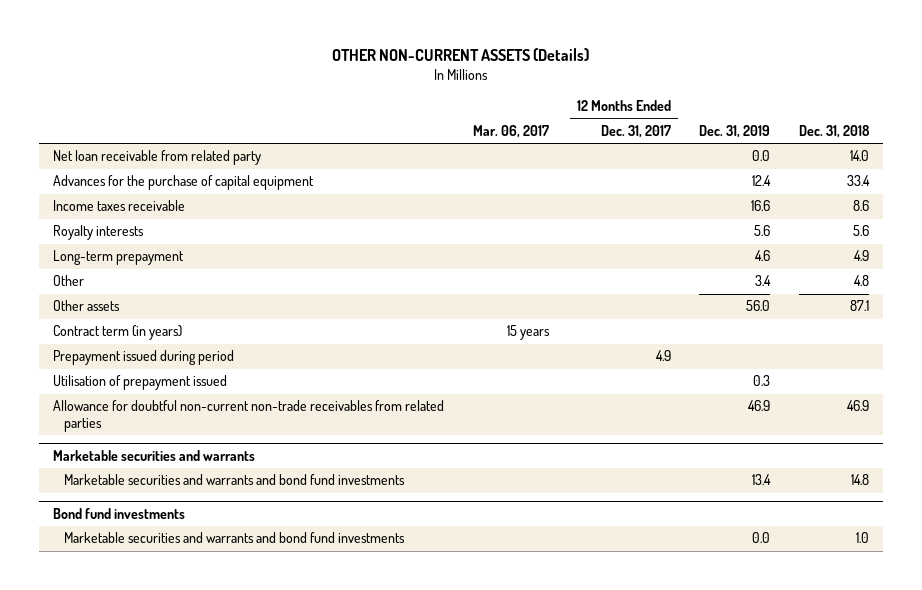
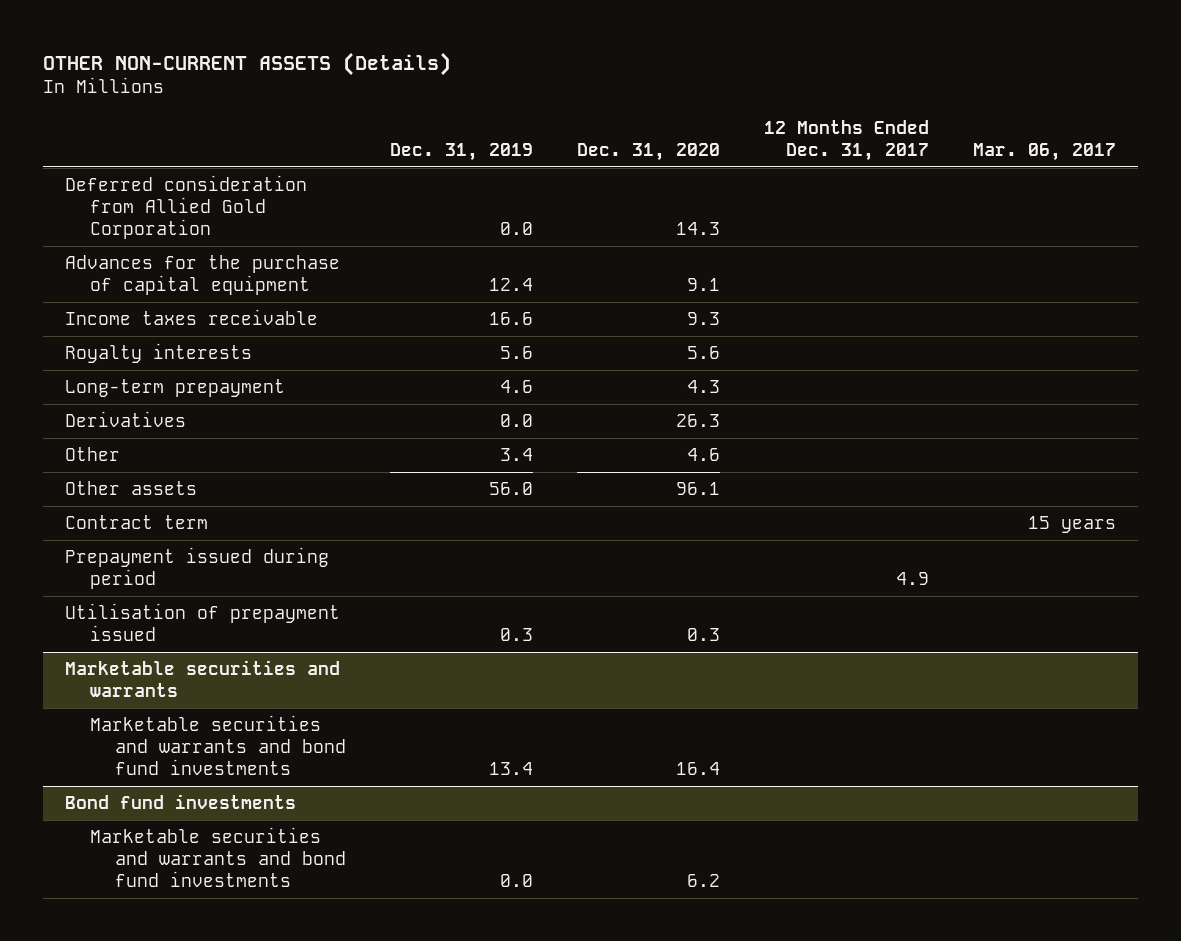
[798,124,870,138] Dec. 31, 2018 -> none
none -> [576,142,720,161] Dec. 31, 2020
[53,150,262,166] Net loan receivable from related party -> none
none -> [65,175,308,239] Deferred consideration from Allied Gold Corporation
none -> [65,411,187,428] Derivatives
[53,325,183,341] Contract term (in years) -> [65,515,209,530] Contract term
[53,400,445,432] Allowance for doubtful non-current non-trade receivables from related parties -> none

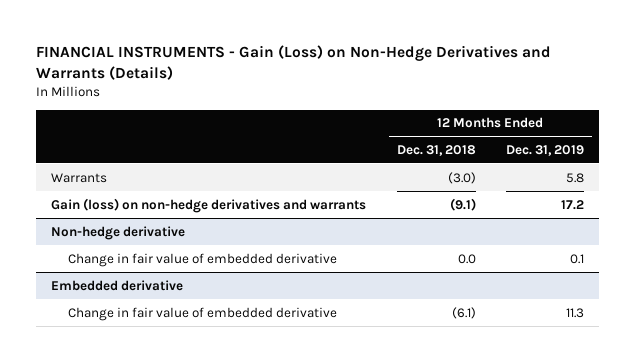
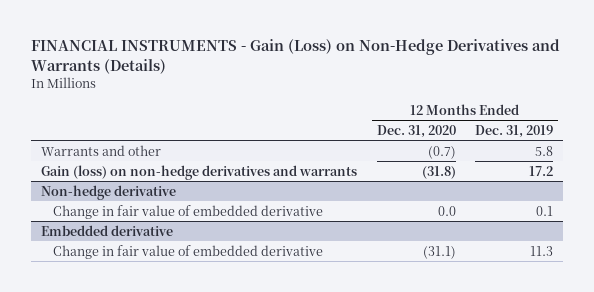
[396,144,476,156] Dec. 31, 2018 -> none
none -> [376,124,456,138] Dec. 31, 2020
[51,172,108,183] Warrants -> [41,144,162,156] Warrants and other

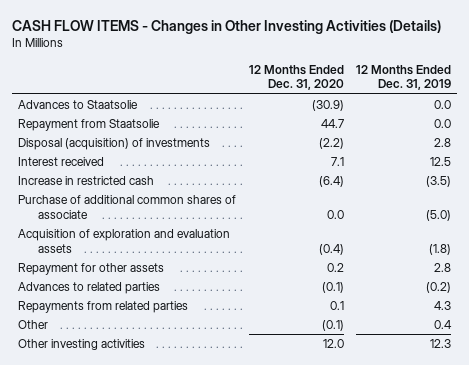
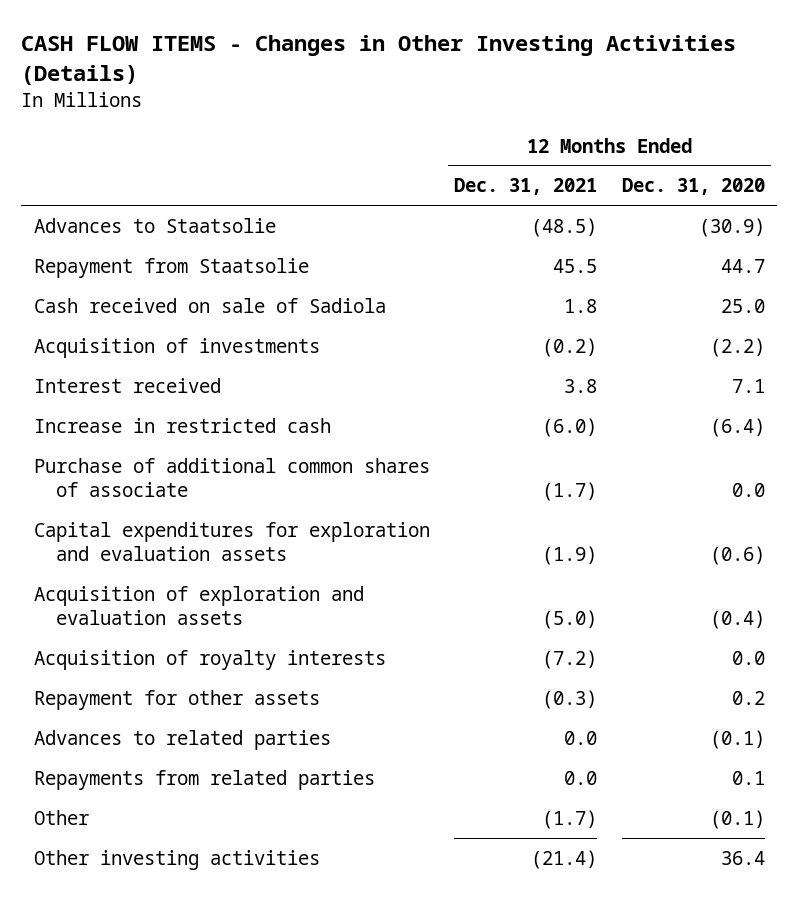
[355,64,451,91] 12 Months Ended Dec. 31, 2019 -> none
none -> [454,178,598,196] Dec. 31, 2021
none -> [33,297,386,313] Cash received on sale of Sadiola
[18,138,211,151] Disposal (acquisition) of investments -> [33,337,320,358] Acquisition of investments
none -> [33,521,430,562] Capital expenditures for exploration and evaluation assets
none -> [33,649,386,670] Acquisition of royalty interests
[322,339,344,349] 12.0 -> [720,850,765,865] 36.4

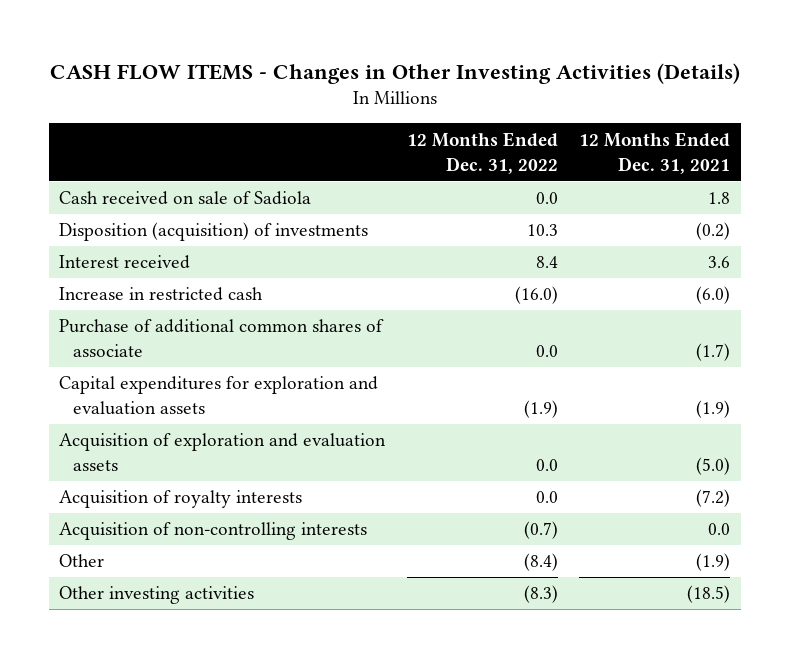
[621,178,765,196] Dec. 31, 2020 -> none
none -> [406,131,558,174] 12 Months Ended Dec. 31, 2022
[33,217,276,233] Advances to Staatsolie -> none
[33,257,309,278] Repayment from Staatsolie -> none
[33,337,320,358] Acquisition of investments -> [59,222,369,242] Disposition (acquisition) of investments
[564,378,598,393] 3.8 -> [708,256,731,269] 3.6
[33,689,320,710] Repayment for other assets -> none
[33,729,331,750] Advances to related parties -> none
[33,769,375,790] Repayments from related parties -> none
none -> [59,522,368,541] Acquisition of non-controlling interests
[542,809,598,829] (1.7) -> [696,553,731,572] (1.9)
[531,849,598,869] (21.4) -> [687,585,731,604] (18.5)

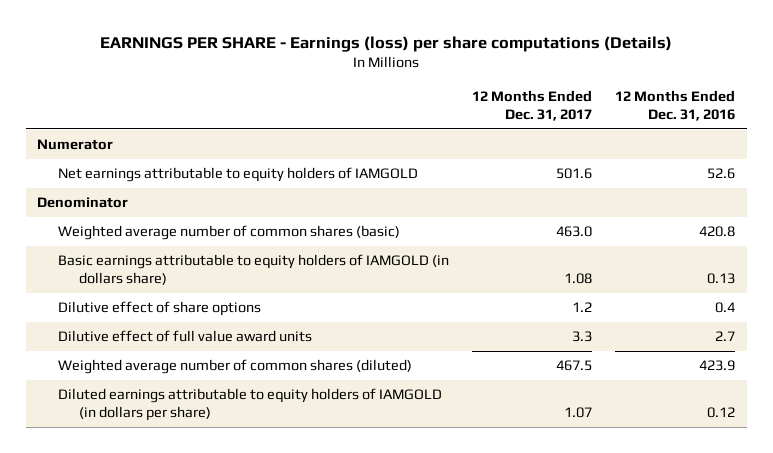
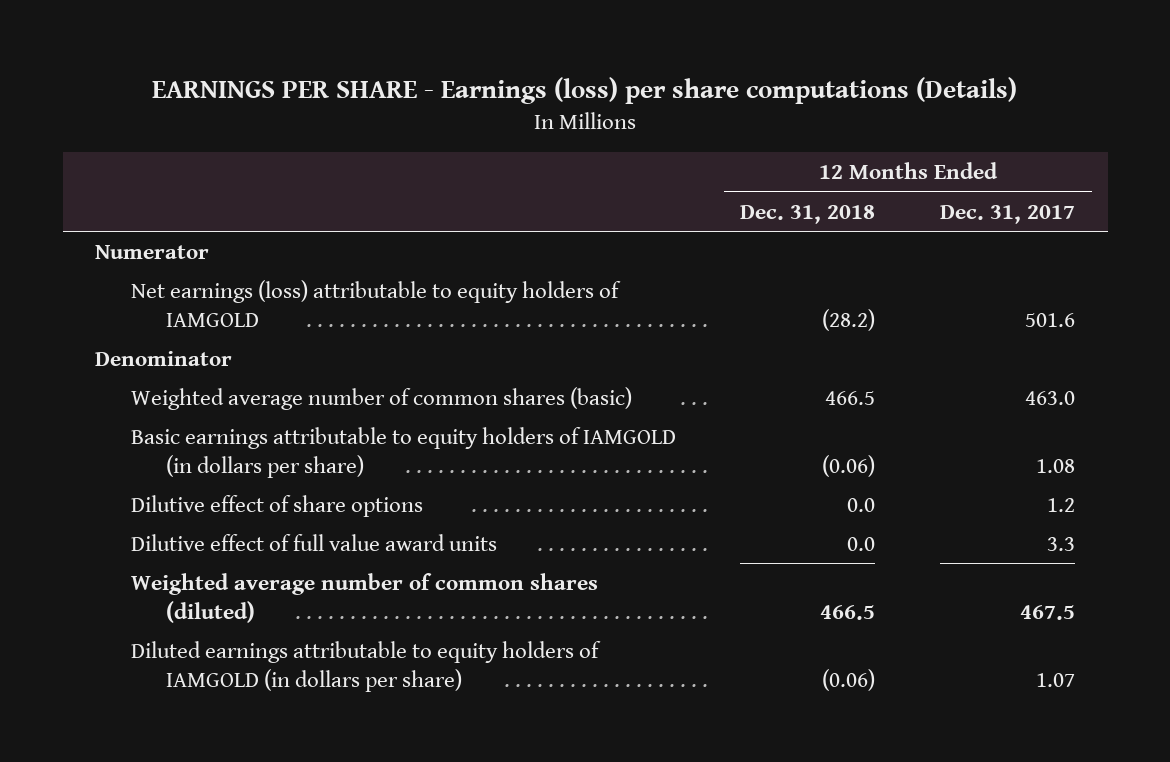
[615,90,736,121] 12 Months Ended Dec. 31, 2016 -> none
none -> [740,204,876,224] Dec. 31, 2018
[58,167,419,183] Net earnings attributable to equity holders of IAMGOLD -> [130,279,621,327] Net earnings (loss) attributable to equity holders of IAMGOLD
[58,254,450,286] Basic earnings attributable to equity holders of IAMGOLD (in dollars share) -> [130,426,676,478] Basic earnings attributable to equity holders of IAMGOLD (in dollars per share)

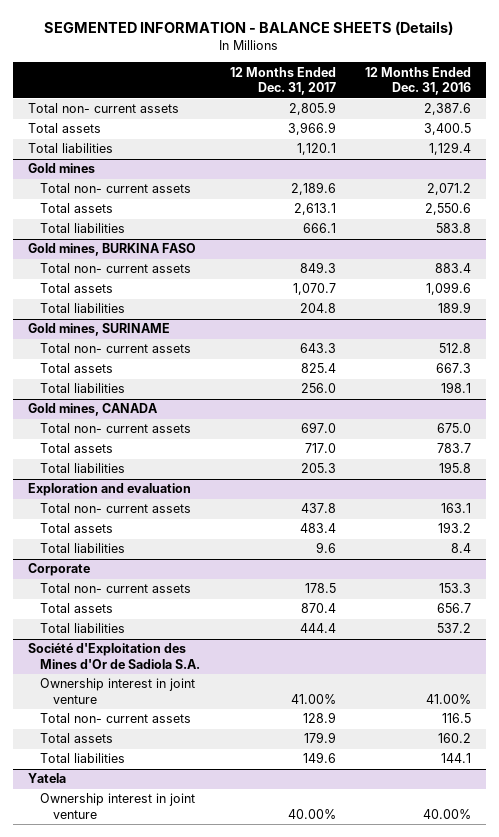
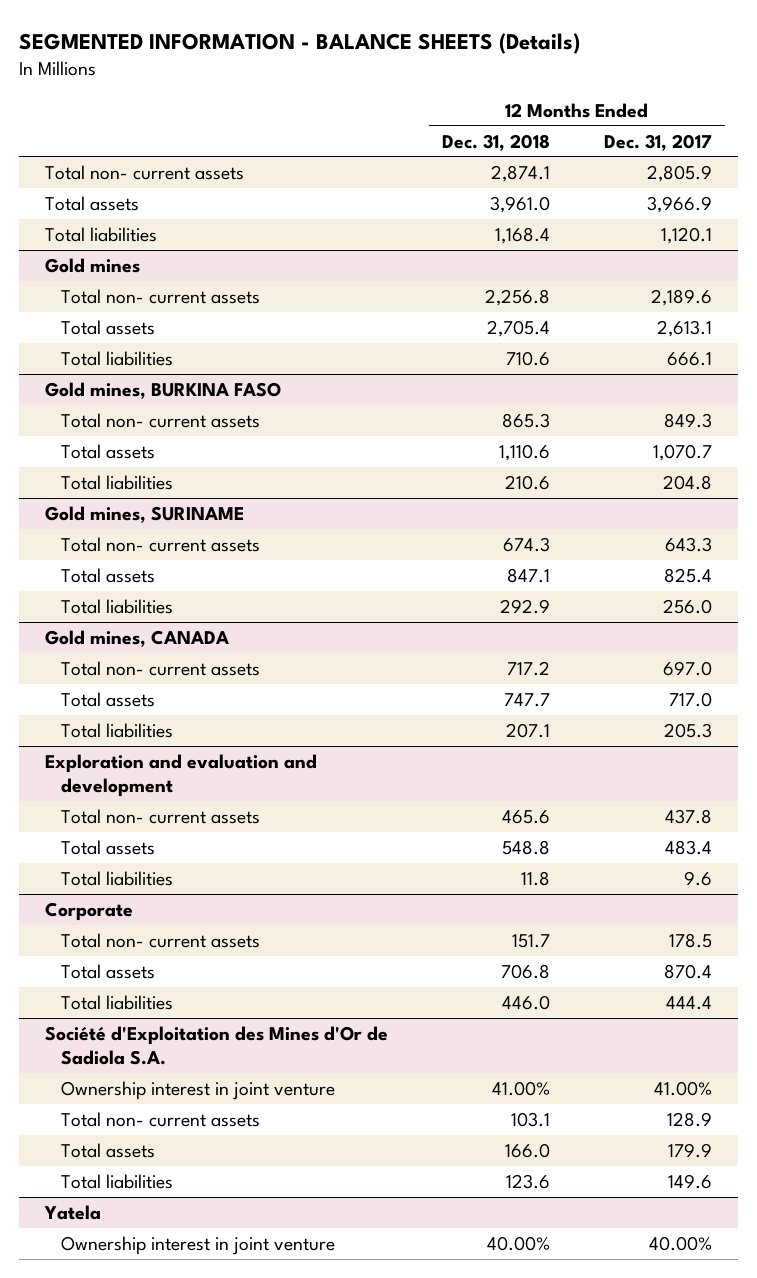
[365,66,472,96] 12 Months Ended Dec. 31, 2016 -> none
none -> [442,133,551,151] Dec. 31, 2018
[27,483,191,497] Exploration and evaluation -> [45,753,318,798] Exploration and evaluation and development

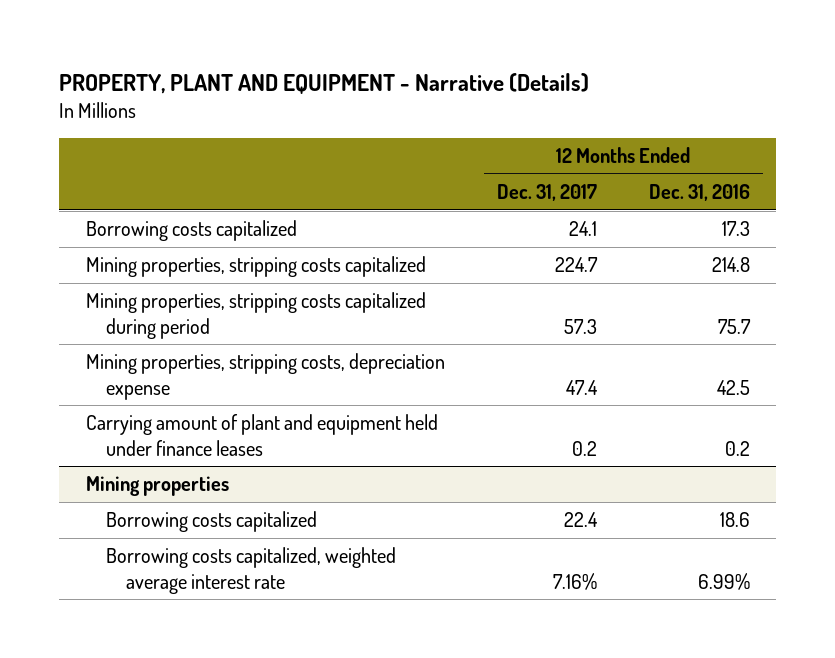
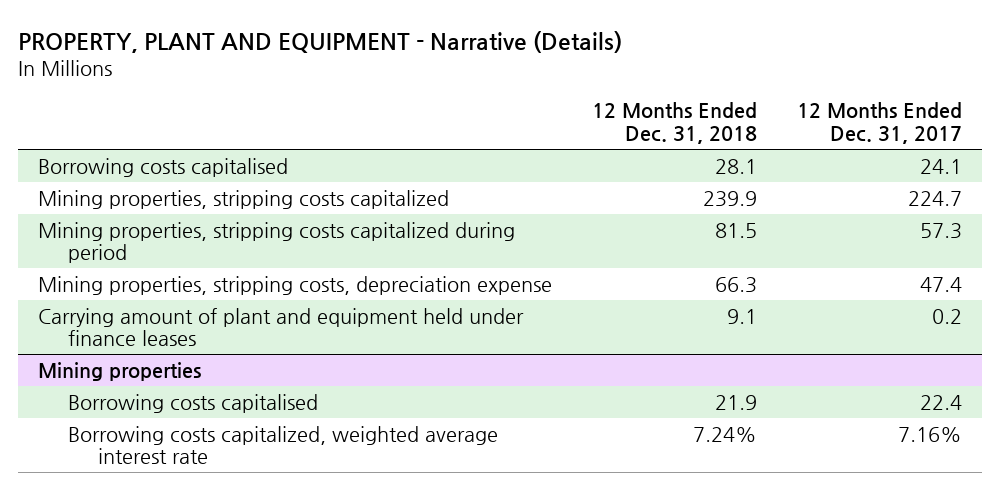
[648,184,750,202] Dec. 31, 2016 -> none
none -> [592,102,758,145] 12 Months Ended Dec. 31, 2018
[85,220,297,242] Borrowing costs capitalized -> [38,157,289,177] Borrowing costs capitalised
[105,511,317,533] Borrowing costs capitalized -> [67,393,318,413] Borrowing costs capitalised

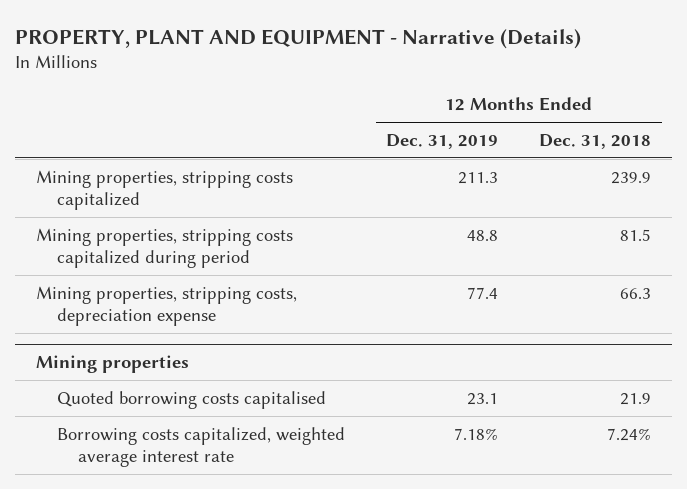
[797,102,963,145] 12 Months Ended Dec. 31, 2017 -> none
none -> [386,134,499,150] Dec. 31, 2019
[38,157,289,177] Borrowing costs capitalised -> none
[38,307,525,347] Carrying amount of plant and equipment held under finance leases -> none
[67,393,318,413] Borrowing costs capitalised -> [56,390,326,409] Quoted borrowing costs capitalised

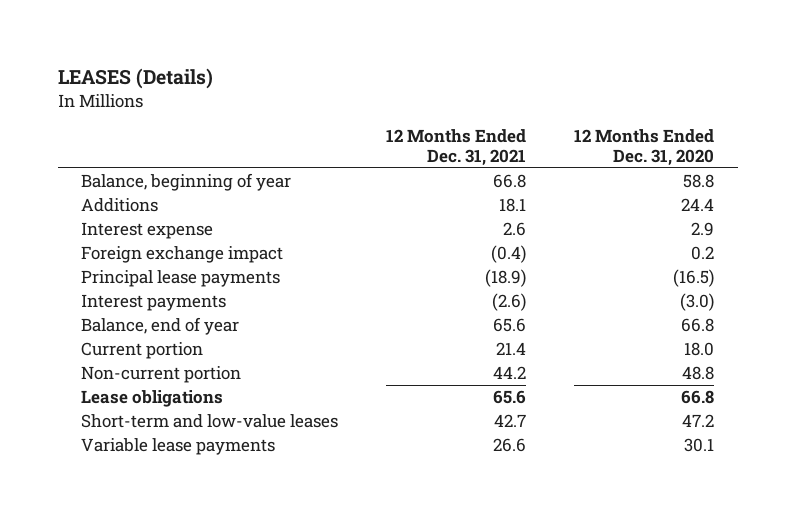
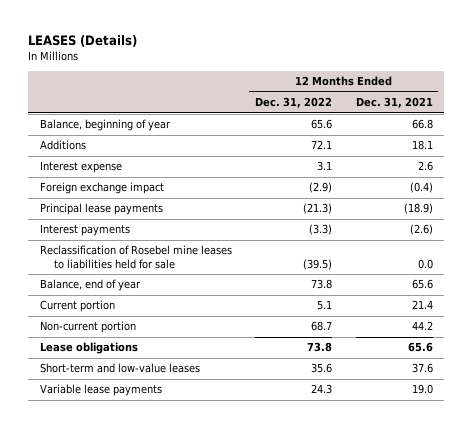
[574,128,715,166] 12 Months Ended Dec. 31, 2020 -> none
none -> [255,97,333,109] Dec. 31, 2022
none -> [39,245,232,269] Reclassification of Rosebel mine leases to liabilities held for sale
[494,414,527,428] 42.7 -> [411,363,433,374] 37.6
[493,438,527,453] 26.6 -> [411,384,433,395] 19.0

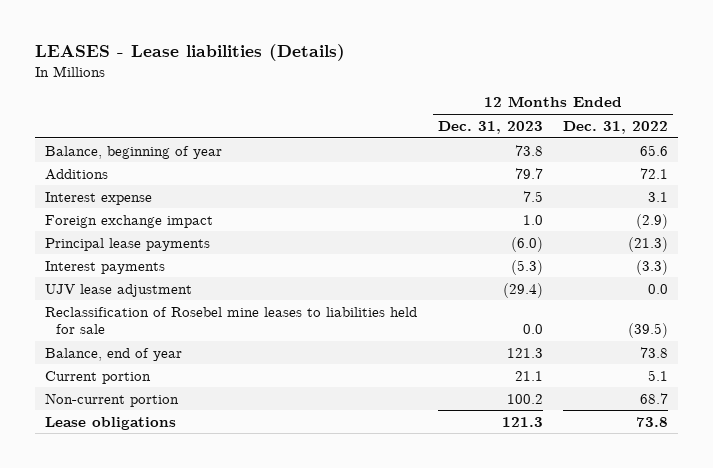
[27,35,137,48] LEASES (Details) -> [35,44,346,62] LEASES - Lease liabilities (Details)
[355,97,433,109] Dec. 31, 2021 -> none
none -> [437,120,543,134] Dec. 31, 2023
none -> [45,283,193,297] UJV lease adjustment
[39,363,200,374] Short-term and low-value leases -> none
[39,384,162,397] Variable lease payments -> none

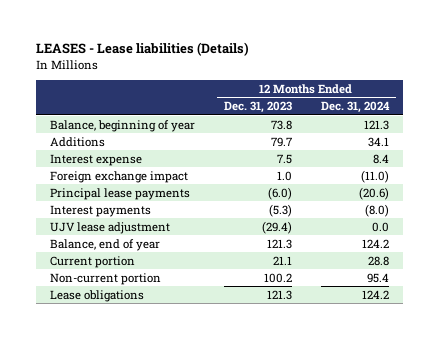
[563,120,669,134] Dec. 31, 2022 -> none
none -> [320,101,390,114] Dec. 31, 2024
[45,306,418,335] Reclassification of Rosebel mine leases to liabilities held for sale -> none

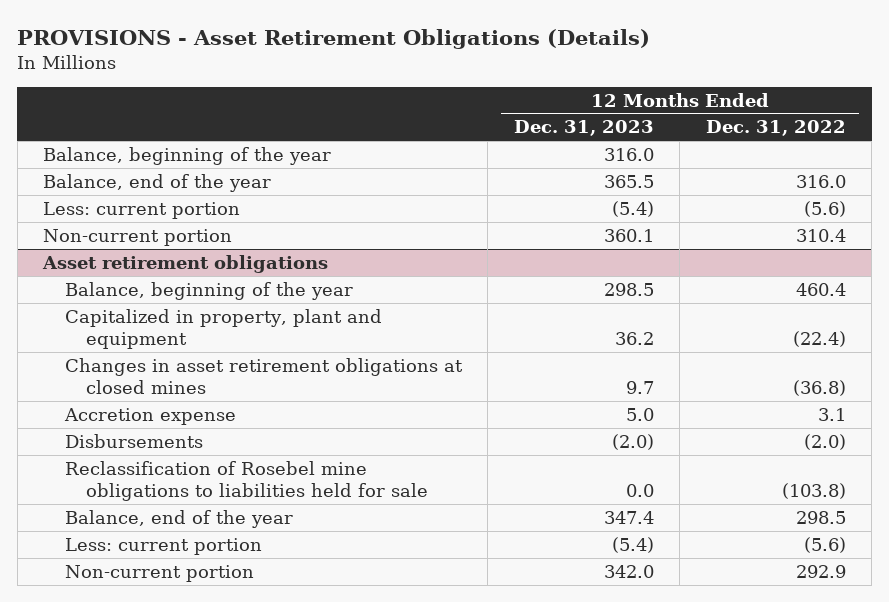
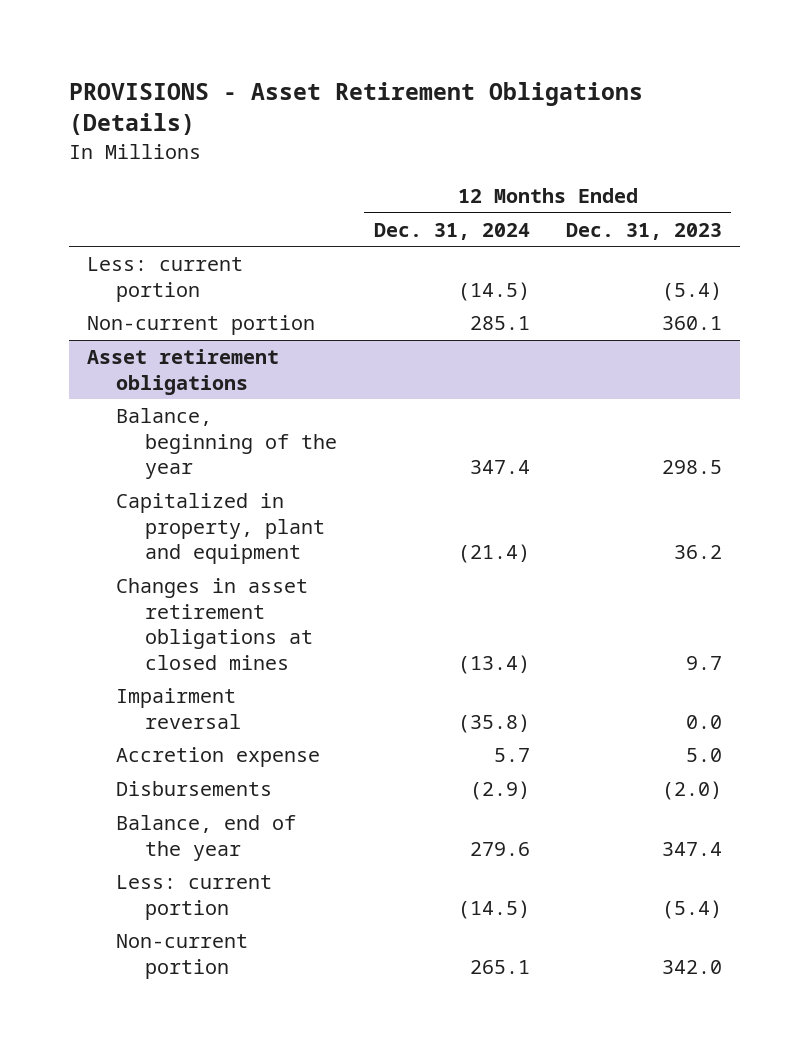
[705,120,846,137] Dec. 31, 2022 -> none
none -> [373,222,530,240] Dec. 31, 2024
[43,146,332,165] Balance, beginning of the year -> none
[43,173,272,192] Balance, end of the year -> none
none -> [116,688,242,729] Impairment reversal
[64,460,429,502] Reclassification of Rosebel mine obligations to liabilities held for sale -> none

